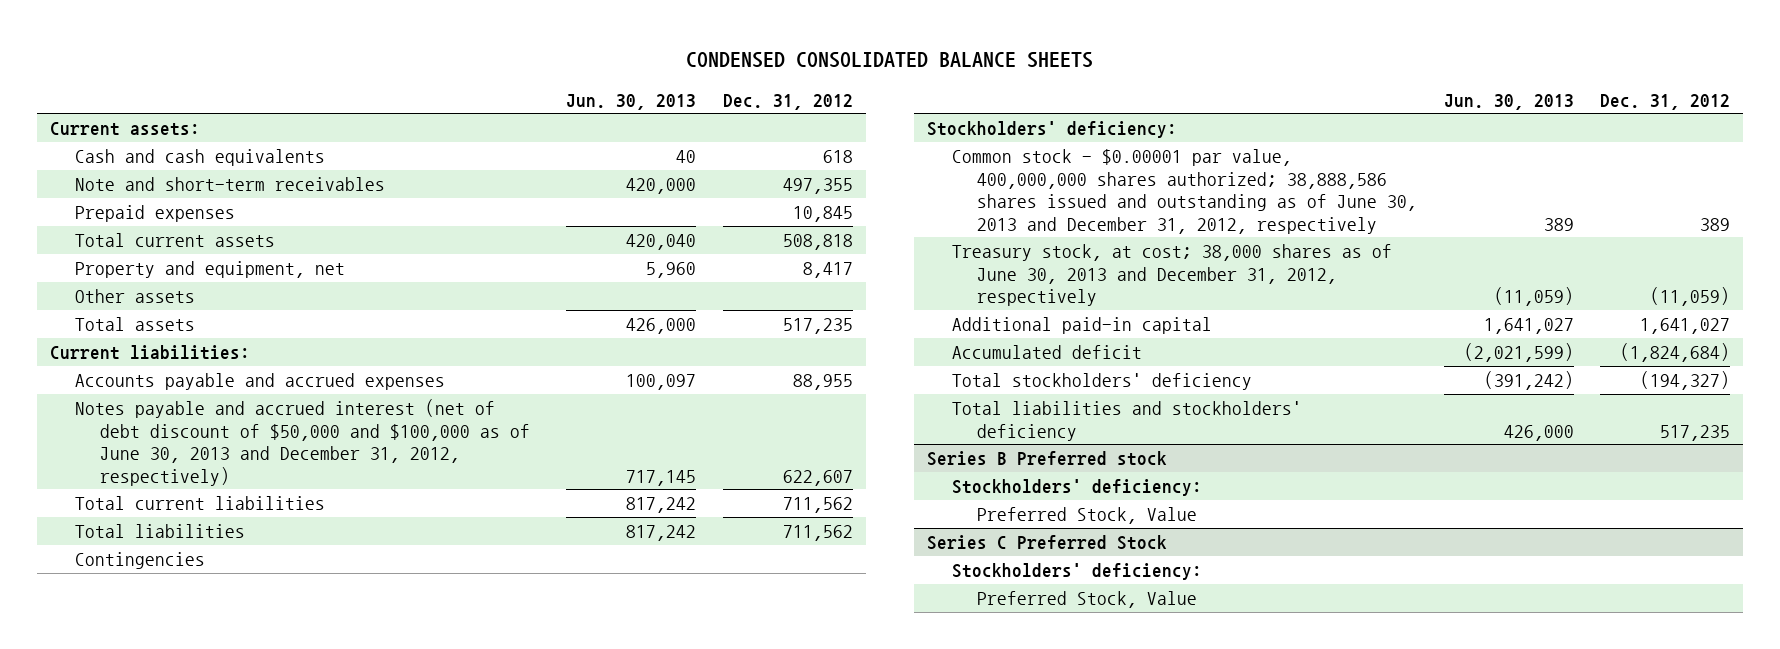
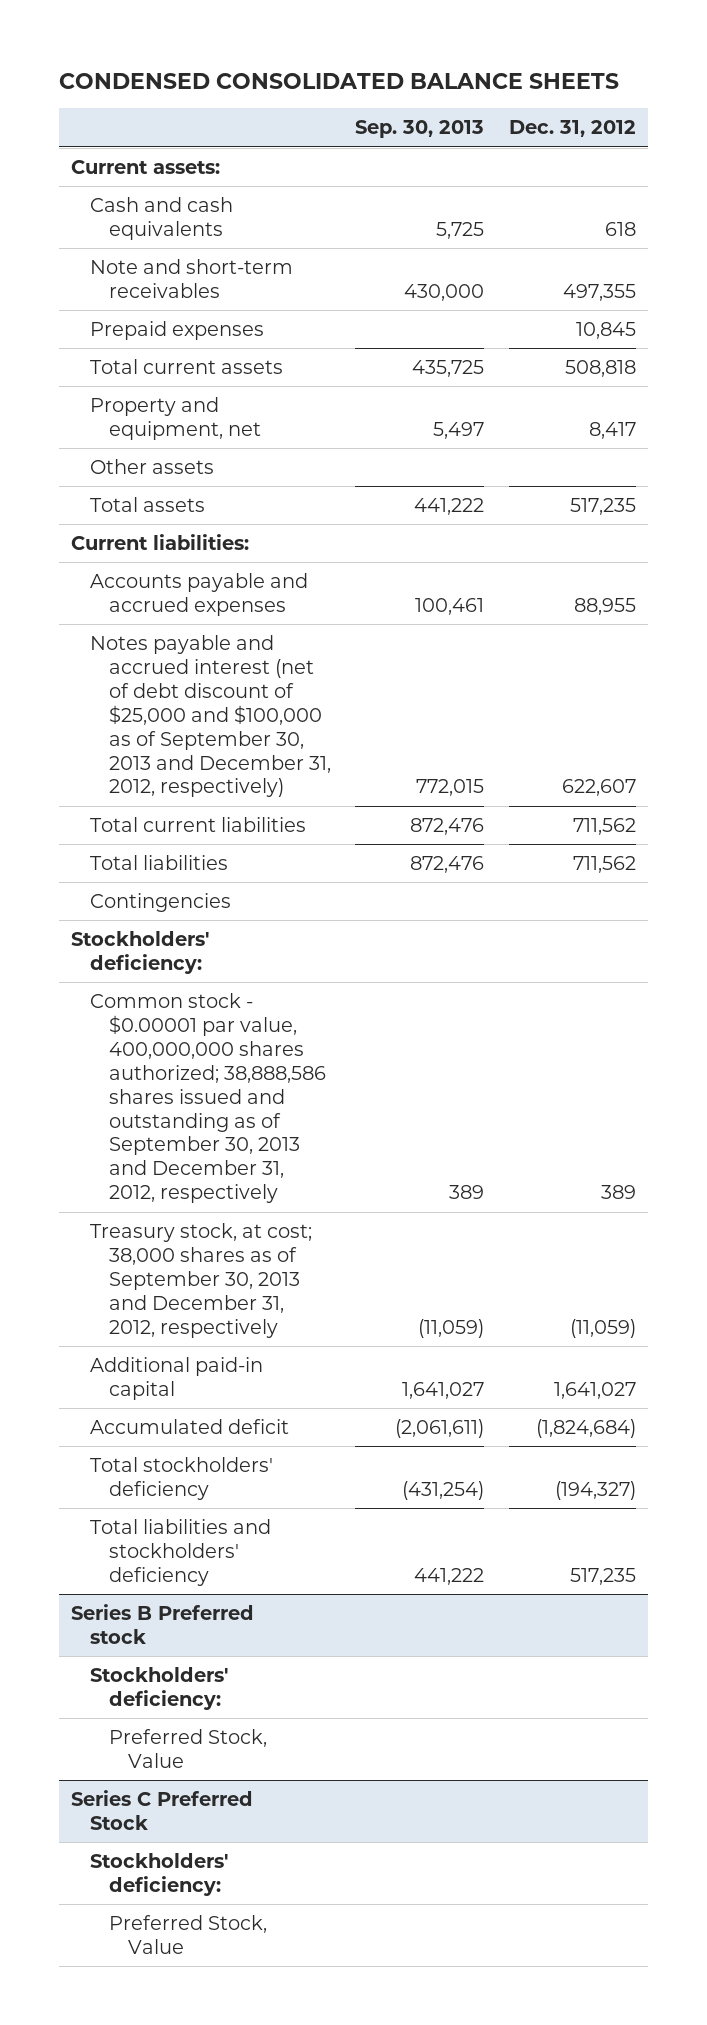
[566,93,697,110] Jun. 30, 2013 -> none
none -> [355,120,485,139] Sep. 30, 2013
[74,399,530,486] Notes payable and accrued interest (net of debt discount of $50,000 and $100,000 as of June 30, 2013 and December 31, 2012, respectively) -> [90,635,332,798] Notes payable and accrued interest (net of debt discount of $25,000 and $100,000 as of September 30, 2013 and December 31, 2012, respectively)
[952,149,1418,234] Common stock - $0.00001 par value, 400,000,000 shares authorized; 38,888,586 shares issued and outstanding as of June 30, 2013 and December 31, 2012, respectively -> [90,993,327,1204] Common stock - $0.00001 par value, 400,000,000 shares authorized; 38,888,586 shares issued and outstanding as of September 30, 2013 and December 31, 2012, respectively
[952,244,1393,307] Treasury stock, at cost; 38,000 shares as of June 30, 2013 and December 31, 2012, respectively -> [90,1223,313,1338] Treasury stock, at cost; 38,000 shares as of September 30, 2013 and December 31, 2012, respectively

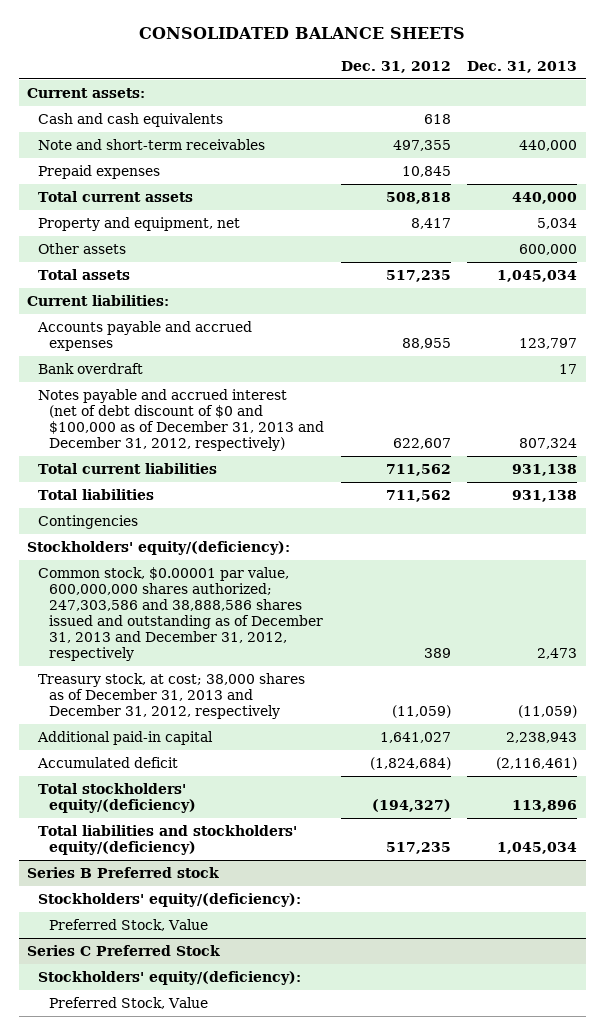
[58,72,619,89] CONDENSED CONSOLIDATED BALANCE SHEETS -> [139,27,466,40] CONSOLIDATED BALANCE SHEETS
[355,120,485,139] Sep. 30, 2013 -> none
none -> [467,60,578,73] Dec. 31, 2013
none -> [38,362,144,374] Bank overdraft
[90,635,332,798] Notes payable and accrued interest (net of debt discount of $25,000 and $100,000 as of September 30, 2013 and December 31, 2012, respectively) -> [38,388,325,452] Notes payable and accrued interest (net of debt discount of $0 and $100,000 as of December 31, 2013 and December 31, 2012, respectively)
[71,931,210,974] Stockholders' deficiency: -> [26,540,290,555] Stockholders' equity/(deficiency):
[90,993,327,1204] Common stock - $0.00001 par value, 400,000,000 shares authorized; 38,888,586 shares issued and outstanding as of September 30, 2013 and December 31, 2012, respectively -> [38,566,324,662] Common stock, $0.00001 par value, 600,000,000 shares authorized; 247,303,586 and 38,888,586 shares issued and outstanding as of December 31, 2013 and December 31, 2012, respectively
[90,1223,313,1338] Treasury stock, at cost; 38,000 shares as of September 30, 2013 and December 31, 2012, respectively -> [38,672,306,720] Treasury stock, at cost; 38,000 shares as of December 31, 2013 and December 31, 2012, respectively
[90,1457,274,1500] Total stockholders' deficiency -> [38,782,197,813] Total stockholders' equity/(deficiency)
[90,1519,272,1586] Total liabilities and stockholders' deficiency -> [38,824,298,855] Total liabilities and stockholders' equity/(deficiency)
[90,1667,229,1710] Stockholders' deficiency: -> [38,892,302,907] Stockholders' equity/(deficiency):
[90,1853,229,1896] Stockholders' deficiency: -> [38,970,302,985] Stockholders' equity/(deficiency):

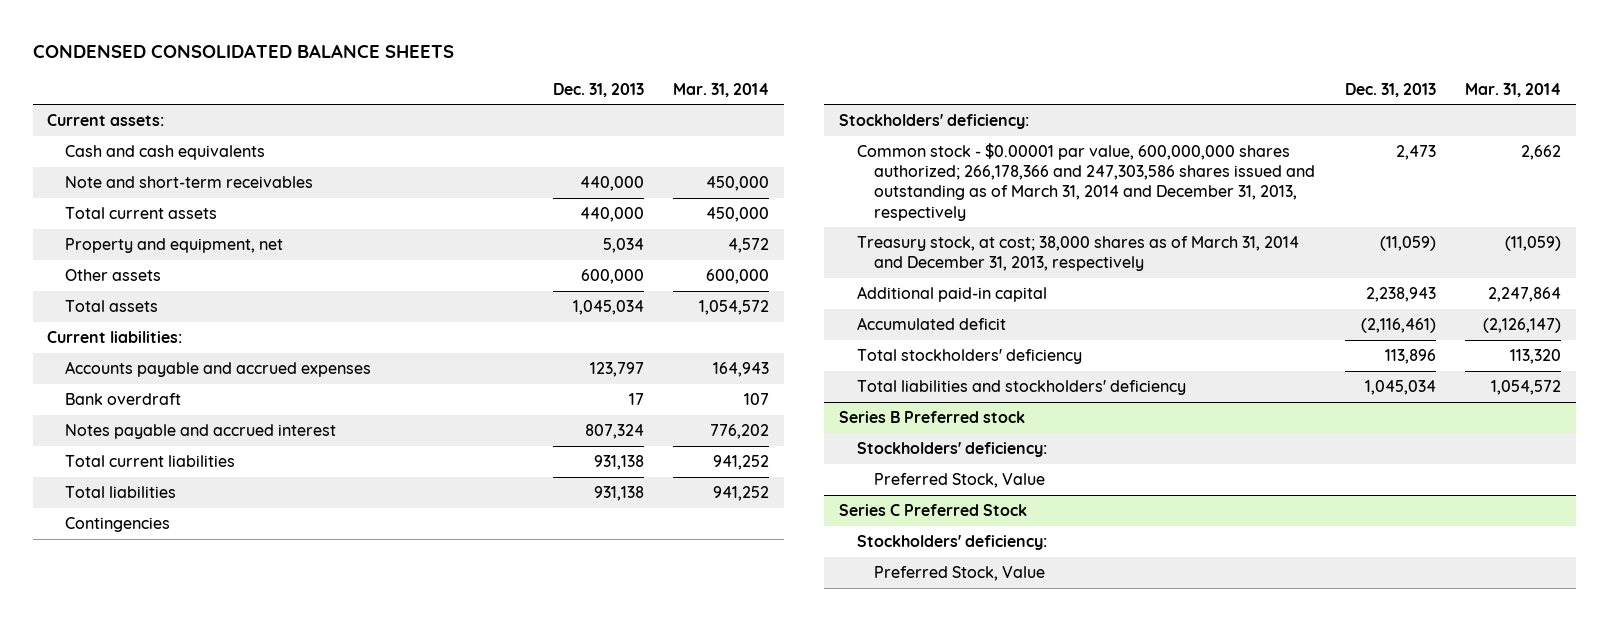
[139,27,466,40] CONSOLIDATED BALANCE SHEETS -> [32,43,454,58] CONDENSED CONSOLIDATED BALANCE SHEETS
[340,60,451,73] Dec. 31, 2012 -> none
none -> [673,82,770,97] Mar. 31, 2014
[38,164,161,179] Prepaid expenses -> none
[38,388,325,452] Notes payable and accrued interest (net of debt discount of $0 and $100,000 as of December 31, 2013 and December 31, 2012, respectively) -> [65,423,337,439] Notes payable and accrued interest
[26,540,290,555] Stockholders' equity/(deficiency): -> [839,113,1030,129] Stockholders' deficiency:
[38,566,324,662] Common stock, $0.00001 par value, 600,000,000 shares authorized; 247,303,586 and 38,888,586 shares issued and outstanding as of December 31, 2013 and December 31, 2012, respectively -> [856,142,1316,221] Common stock - $0.00001 par value, 600,000,000 shares authorized; 266,178,366 and 247,303,586 shares issued and outstanding as of March 31, 2014 and December 31, 2013, respectively
[38,672,306,720] Treasury stock, at cost; 38,000 shares as of December 31, 2013 and December 31, 2012, respectively -> [856,235,1299,272] Treasury stock, at cost; 38,000 shares as of March 31, 2014 and December 31, 2013, respectively
[38,782,197,813] Total stockholders' equity/(deficiency) -> [856,348,1082,364] Total stockholders' deficiency
[38,824,298,855] Total liabilities and stockholders' equity/(deficiency) -> [856,379,1186,395] Total liabilities and stockholders' deficiency
[38,892,302,907] Stockholders' equity/(deficiency): -> [856,441,1047,457] Stockholders' deficiency:
[38,970,302,985] Stockholders' equity/(deficiency): -> [856,534,1047,550] Stockholders' deficiency:

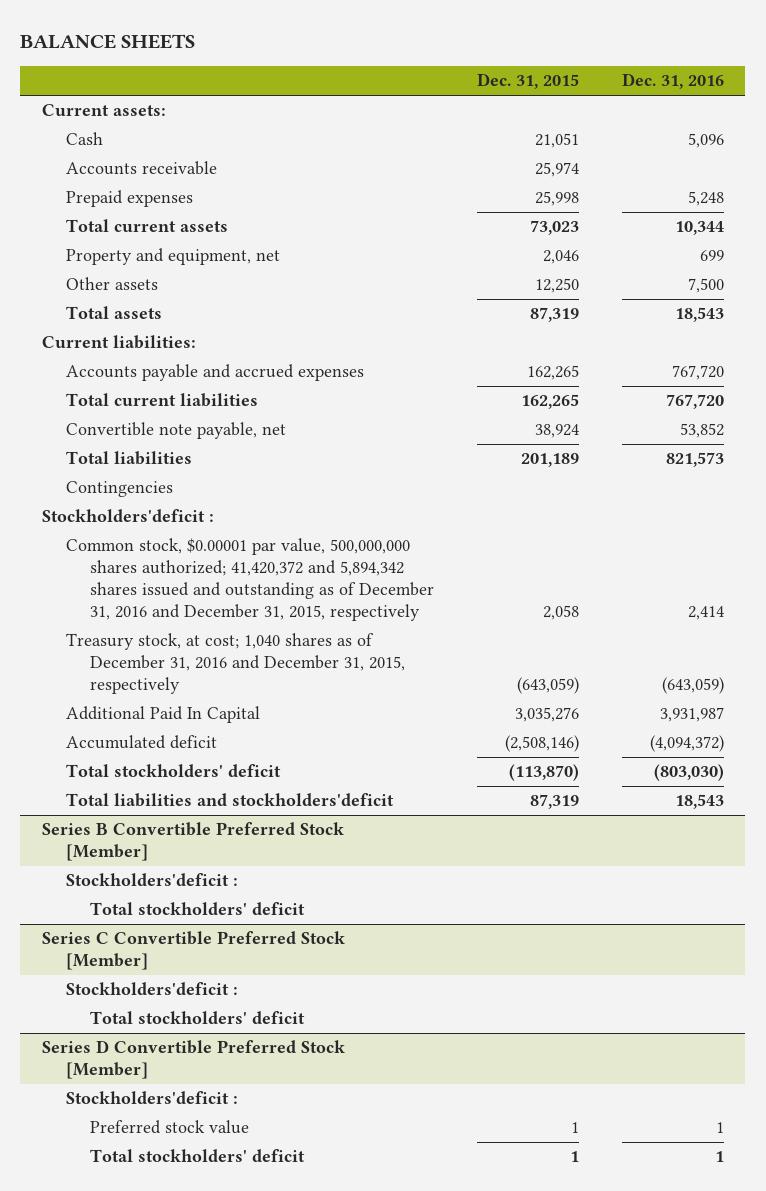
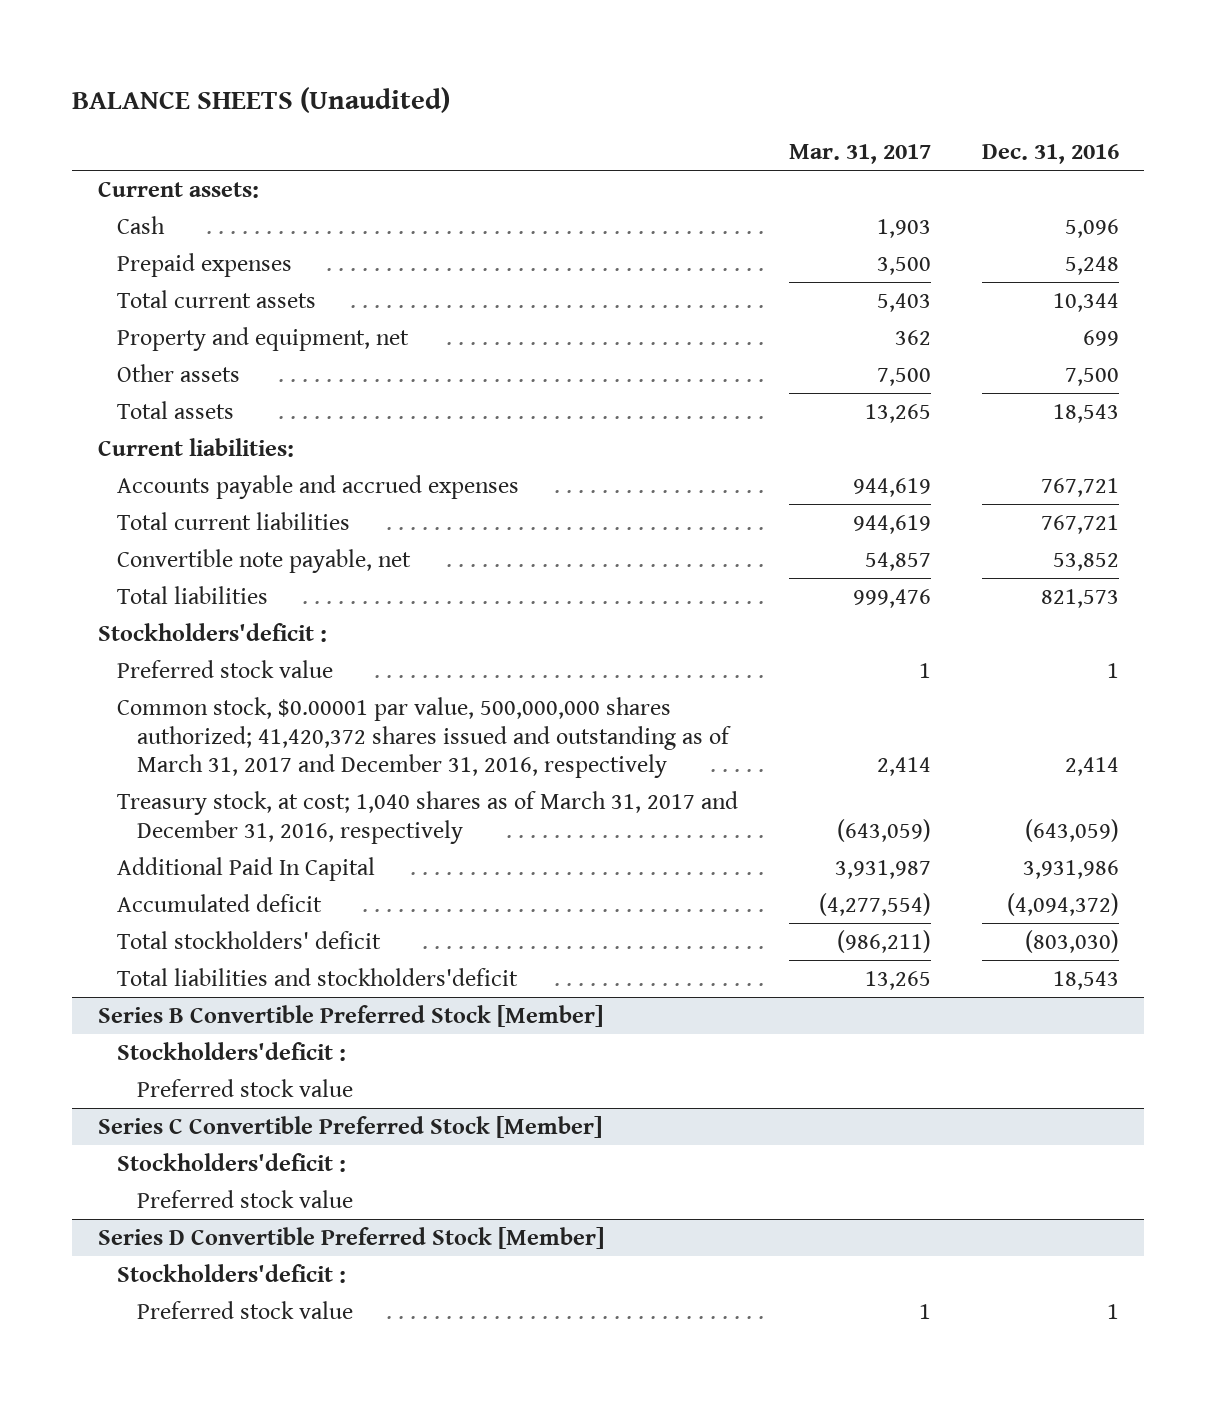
[20,34,196,50] BALANCE SHEETS -> [72,87,451,114] BALANCE SHEETS (Unaudited)
[476,73,579,90] Dec. 31, 2015 -> none
none -> [788,144,931,165] Mar. 31, 2017
[65,161,217,176] Accounts receivable -> none
[671,365,724,381] 767,720 -> [1040,477,1119,497] 767,721
[665,394,724,410] 767,720 -> [1040,514,1119,534] 767,721
[65,481,173,498] Contingencies -> none
none -> [117,659,334,678] Preferred stock value
[65,538,434,621] Common stock, $0.00001 par value, 500,000,000 shares authorized; 41,420,372 and 5,894,342 shares issued and outstanding as of December 31, 2016 and December 31, 2015, respectively -> [117,696,731,779] Common stock, $0.00001 par value, 500,000,000 shares authorized; 41,420,372 shares issued and outstanding as of March 31, 2017 and December 31, 2016, respectively
[65,633,405,695] Treasury stock, at cost; 1,040 shares as of December 31, 2016 and December 31, 2015, respectively -> [117,790,739,844] Treasury stock, at cost; 1,040 shares as of March 31, 2017 and December 31, 2016, respectively
[659,707,724,723] 3,931,987 -> [1022,859,1119,879] 3,931,986
[89,902,305,916] Total stockholders' deficit -> none
none -> [136,1078,353,1097] Preferred stock value
[89,1011,305,1025] Total stockholders' deficit -> none
none -> [136,1189,353,1208] Preferred stock value
[89,1149,305,1163] Total stockholders' deficit -> none

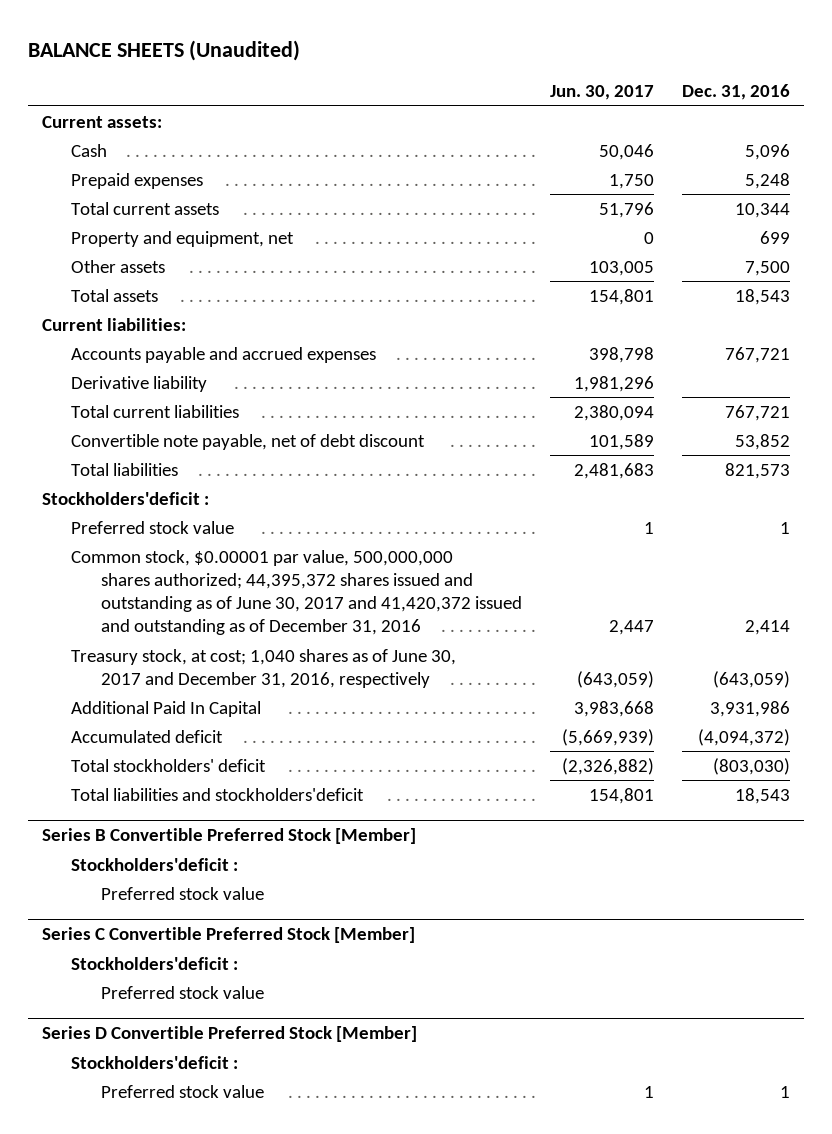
[788,144,931,165] Mar. 31, 2017 -> none
none -> [550,85,655,101] Jun. 30, 2017
none -> [71,375,208,392] Derivative liability
[117,548,412,573] Convertible note payable, net -> [71,433,426,450] Convertible note payable, net of debt discount
[117,696,731,779] Common stock, $0.00001 par value, 500,000,000 shares authorized; 41,420,372 shares issued and outstanding as of March 31, 2017 and December 31, 2016, respectively -> [71,549,523,636] Common stock, $0.00001 par value, 500,000,000 shares authorized; 44,395,372 shares issued and outstanding as of June 30, 2017 and 41,420,372 issued and outstanding as of December 31, 2016
[117,790,739,844] Treasury stock, at cost; 1,040 shares as of March 31, 2017 and December 31, 2016, respectively -> [71,648,457,688] Treasury stock, at cost; 1,040 shares as of June 30, 2017 and December 31, 2016, respectively

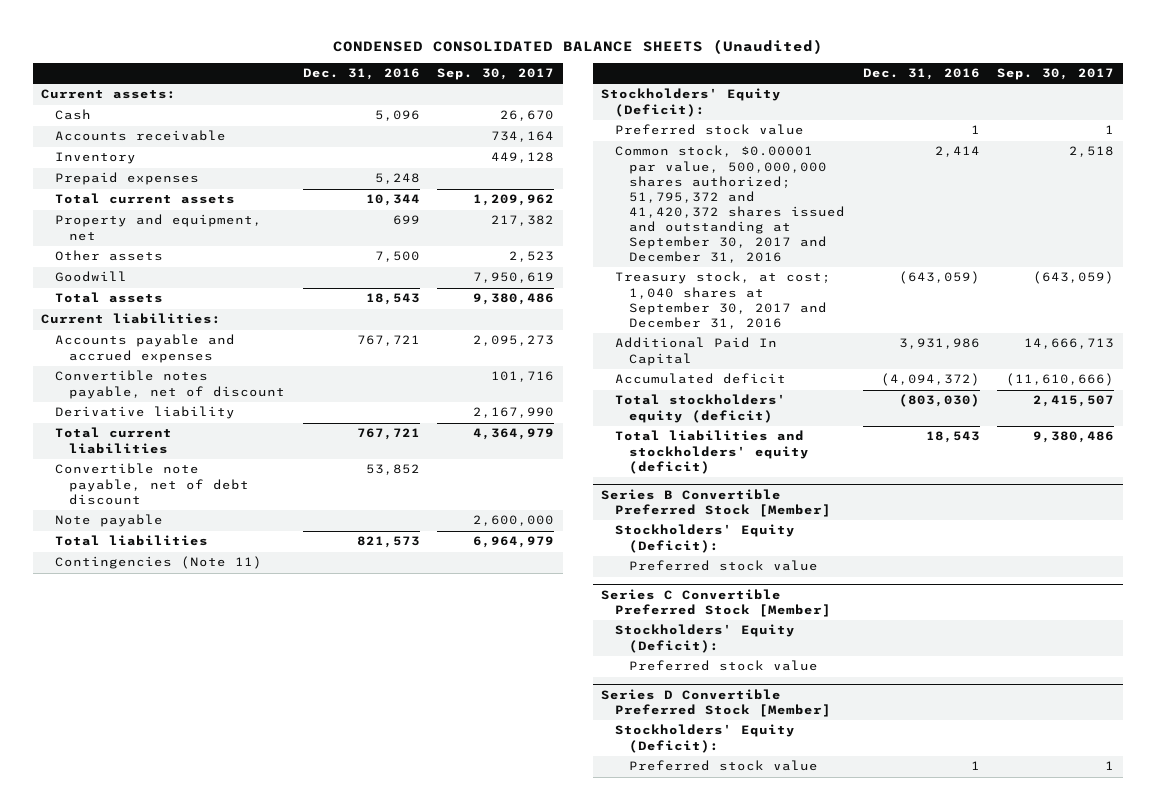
[27,40,300,62] BALANCE SHEETS (Unaudited) -> [332,38,823,54] CONDENSED CONSOLIDATED BALANCE SHEETS (Unaudited)
[550,85,655,101] Jun. 30, 2017 -> none
none -> [437,68,555,81] Sep. 30, 2017
none -> [55,130,227,142] Accounts receivable
none -> [55,152,137,165] Inventory
none -> [55,271,128,283] Goodwill
none -> [55,370,286,399] Convertible notes payable, net of discount
none -> [55,514,164,528] Note payable
none -> [55,556,263,570] Contingencies (Note 11)
[41,491,209,505] Stockholders'deficit : -> [601,88,782,117] Stockholders' Equity (Deficit):
[71,549,523,636] Common stock, $0.00001 par value, 500,000,000 shares authorized; 44,395,372 shares issued and outstanding as of June 30, 2017 and 41,420,372 issued and outstanding as of December 31, 2016 -> [615,145,846,264] Common stock, $0.00001 par value, 500,000,000 shares authorized; 51,795,372 and 41,420,372 shares issued and outstanding at September 30, 2017 and December 31, 2016
[71,648,457,688] Treasury stock, at cost; 1,040 shares as of June 30, 2017 and December 31, 2016, respectively -> [615,271,832,329] Treasury stock, at cost; 1,040 shares at September 30, 2017 and December 31, 2016
[71,758,267,772] Total stockholders' deficit -> [615,394,787,423] Total stockholders' equity (deficit)
[71,787,365,801] Total liabilities and stockholders'deficit -> [615,430,810,474] Total liabilities and stockholders' equity (deficit)
[71,857,239,871] Stockholders'deficit : -> [615,524,796,553] Stockholders' Equity (Deficit):
[71,956,239,970] Stockholders'deficit : -> [615,624,796,653] Stockholders' Equity (Deficit):
[71,1055,239,1069] Stockholders'deficit : -> [615,724,796,753] Stockholders' Equity (Deficit):

